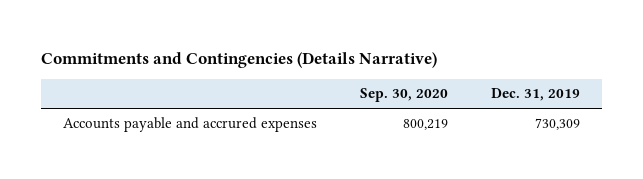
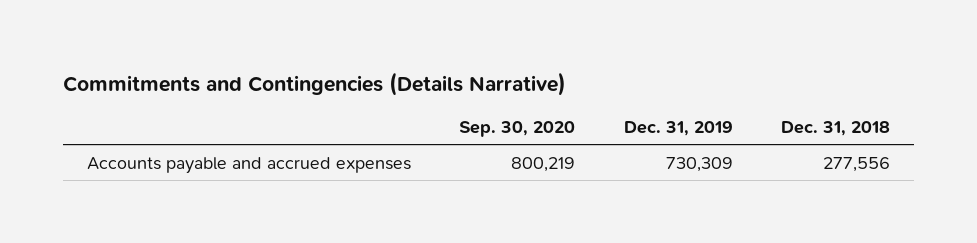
none -> [780,120,890,136] Dec. 31, 2018
[62,117,317,133] Accounts payable and accrured expenses -> [87,156,412,174] Accounts payable and accrued expenses

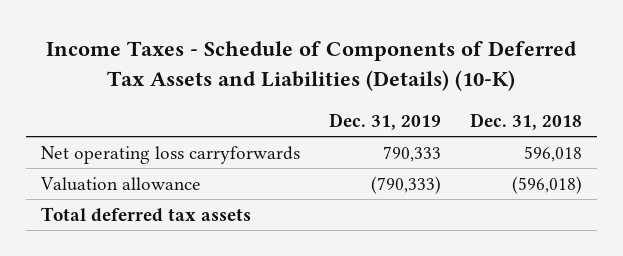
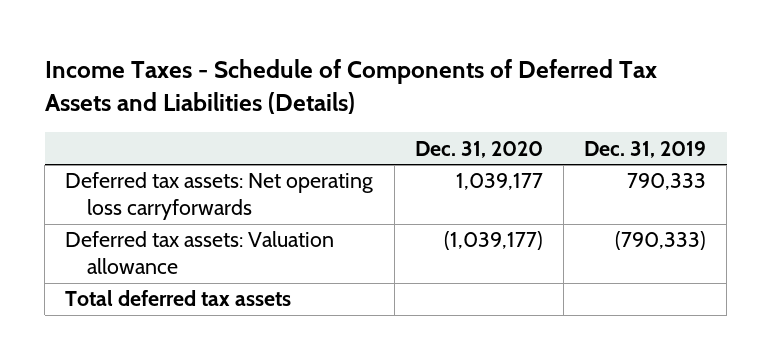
[46,40,578,91] Income Taxes - Schedule of Components of Deferred Tax Assets and Liabilities (Details) (10-K) -> [44,58,657,115] Income Taxes - Schedule of Components of Deferred Tax Assets and Liabilities (Details)
[470,112,583,130] Dec. 31, 2018 -> none
none -> [414,140,543,158] Dec. 31, 2020
[40,145,300,164] Net operating loss carryforwards -> [65,172,374,221] Deferred tax assets: Net operating loss carryforwards
[39,176,201,191] Valuation allowance -> [65,231,335,275] Deferred tax assets: Valuation allowance

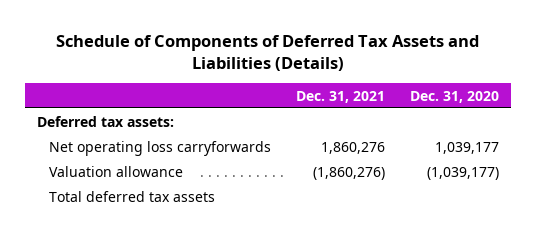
[44,58,657,115] Income Taxes - Schedule of Components of Deferred Tax Assets and Liabilities (Details) -> [55,34,479,71] Schedule of Components of Deferred Tax Assets and Liabilities (Details)
[584,140,707,158] Dec. 31, 2019 -> none
none -> [295,90,385,103] Dec. 31, 2021
none -> [37,115,175,127] Deferred tax assets:
[65,172,374,221] Deferred tax assets: Net operating loss carryforwards -> [49,140,272,156] Net operating loss carryforwards
[65,231,335,275] Deferred tax assets: Valuation allowance -> [49,165,184,177] Valuation allowance

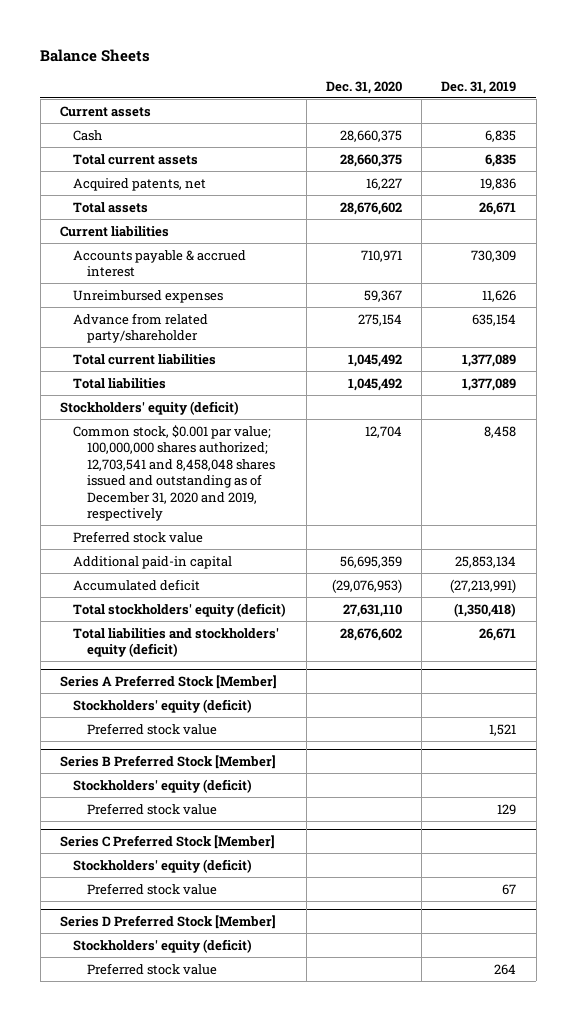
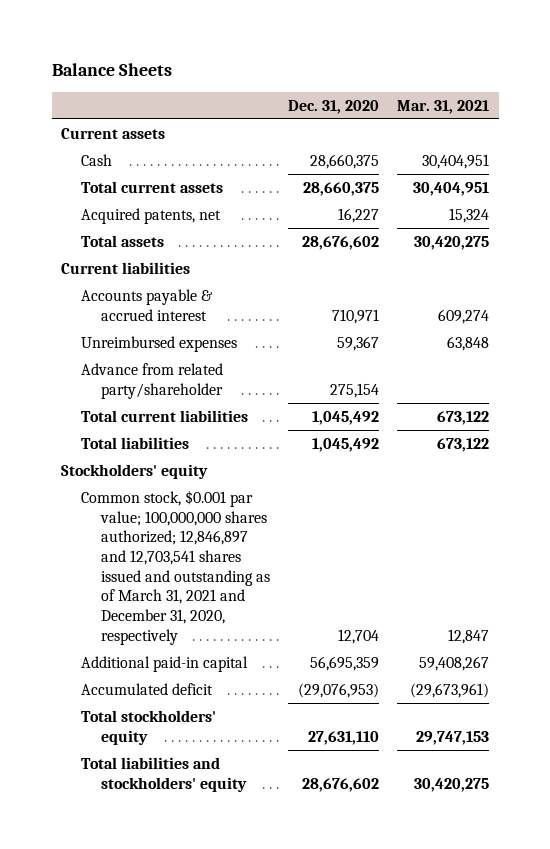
[441,80,517,94] Dec. 31, 2019 -> none
none -> [397,99,490,114] Mar. 31, 2021
[73,530,204,543] Preferred stock value -> none
[60,400,240,415] Stockholders' equity (deficit) -> [60,463,208,479] Stockholders' equity
[73,424,275,522] Common stock, $0.001 par value; 100,000,000 shares authorized; 12,703,541 and 8,458,048 shares issued and outstanding as of December 31, 2020 and 2019, respectively -> [80,489,270,645] Common stock, $0.001 par value; 100,000,000 shares authorized; 12,846,897 and 12,703,541 shares issued and outstanding as of March 31, 2021 and December 31, 2020, respectively
[60,674,278,689] Series A Preferred Stock [Member] -> none
[73,698,253,713] Stockholders' equity (deficit) -> none
[86,722,217,735] Preferred stock value -> none
[60,754,277,769] Series B Preferred Stock [Member] -> none
[73,778,253,793] Stockholders' equity (deficit) -> none
[86,802,217,815] Preferred stock value -> none
[60,834,276,849] Series C Preferred Stock [Member] -> none
[73,858,253,873] Stockholders' equity (deficit) -> none
[86,882,217,895] Preferred stock value -> none
[60,914,277,929] Series D Preferred Stock [Member] -> none
[73,938,253,953] Stockholders' equity (deficit) -> none
[86,962,217,975] Preferred stock value -> none
[73,602,287,617] Total stockholders' equity (deficit) -> [80,709,216,745] Total stockholders' equity
[73,627,280,658] Total liabilities and stockholders' equity (deficit) -> [80,756,247,792] Total liabilities and stockholders' equity

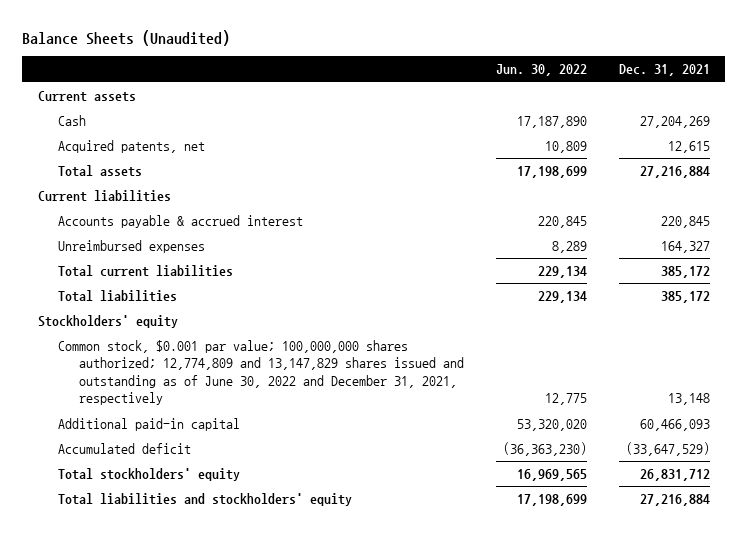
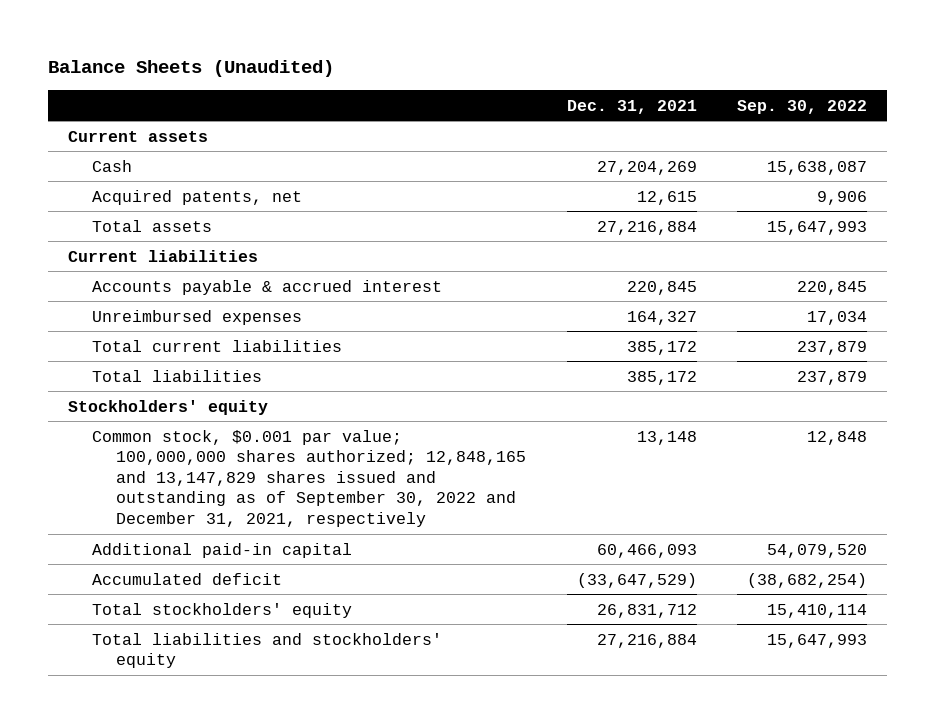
[495,64,587,77] Jun. 30, 2022 -> none
none -> [737,99,868,114] Sep. 30, 2022
[58,339,465,406] Common stock, $0.001 par value; 100,000,000 shares authorized; 12,774,809 and 13,147,829 shares issued and outstanding as of June 30, 2022 and December 31, 2021, respectively -> [92,429,527,528] Common stock, $0.001 par value; 100,000,000 shares authorized; 12,848,165 and 13,147,829 shares issued and outstanding as of September 30, 2022 and December 31, 2021, respectively

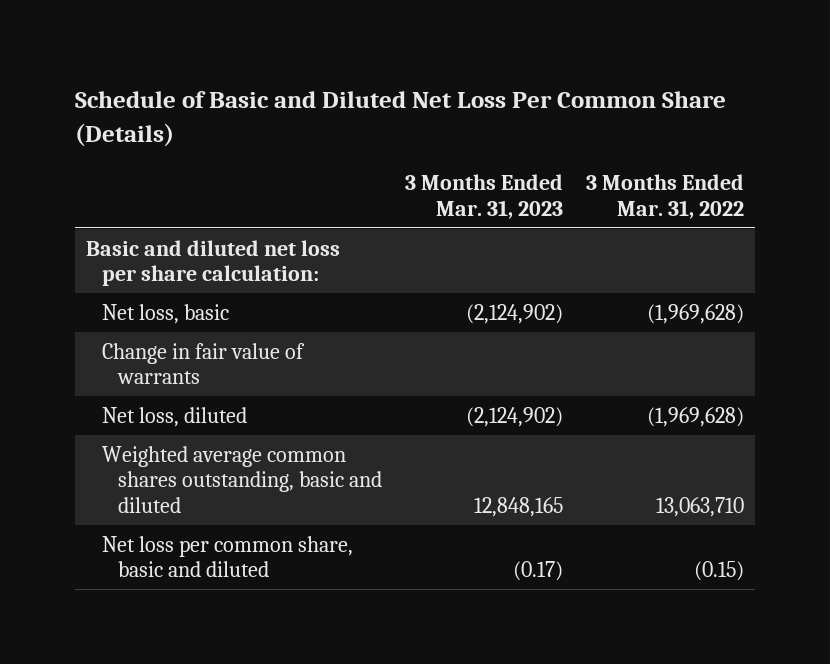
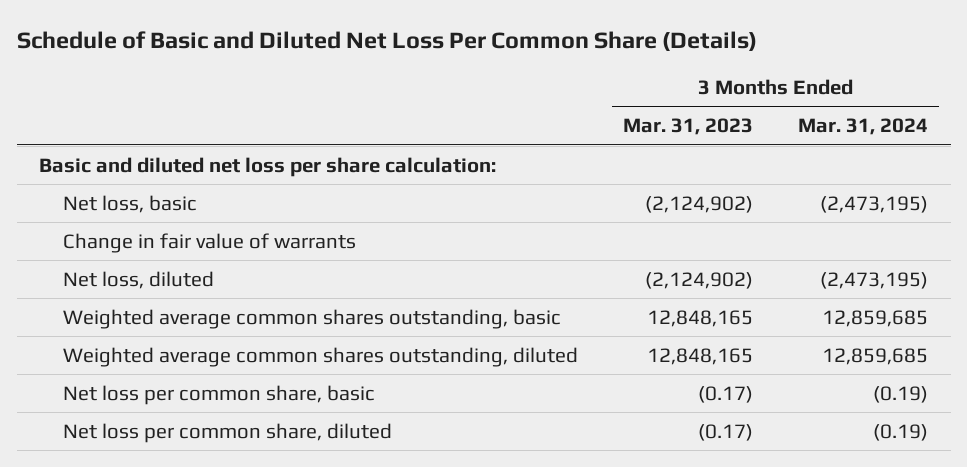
[585,174,744,219] 3 Months Ended Mar. 31, 2022 -> none
none -> [798,118,929,136] Mar. 31, 2024
[102,445,383,513] Weighted average common shares outstanding, basic and diluted -> [63,308,562,329] Weighted average common shares outstanding, basic
none -> [63,346,579,367] Weighted average common shares outstanding, diluted
[102,535,354,578] Net loss per common share, basic and diluted -> [63,384,376,405] Net loss per common share, basic
none -> [63,422,393,443] Net loss per common share, diluted

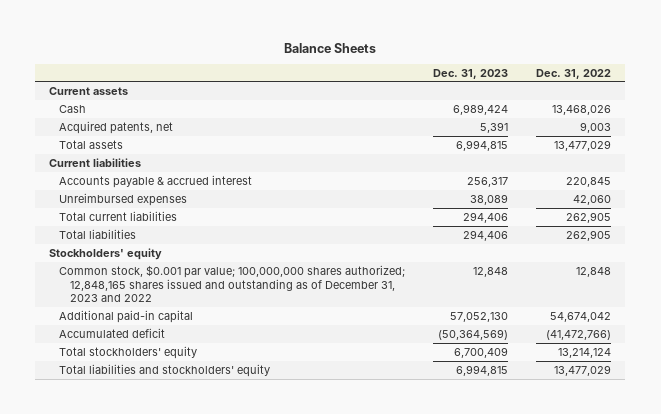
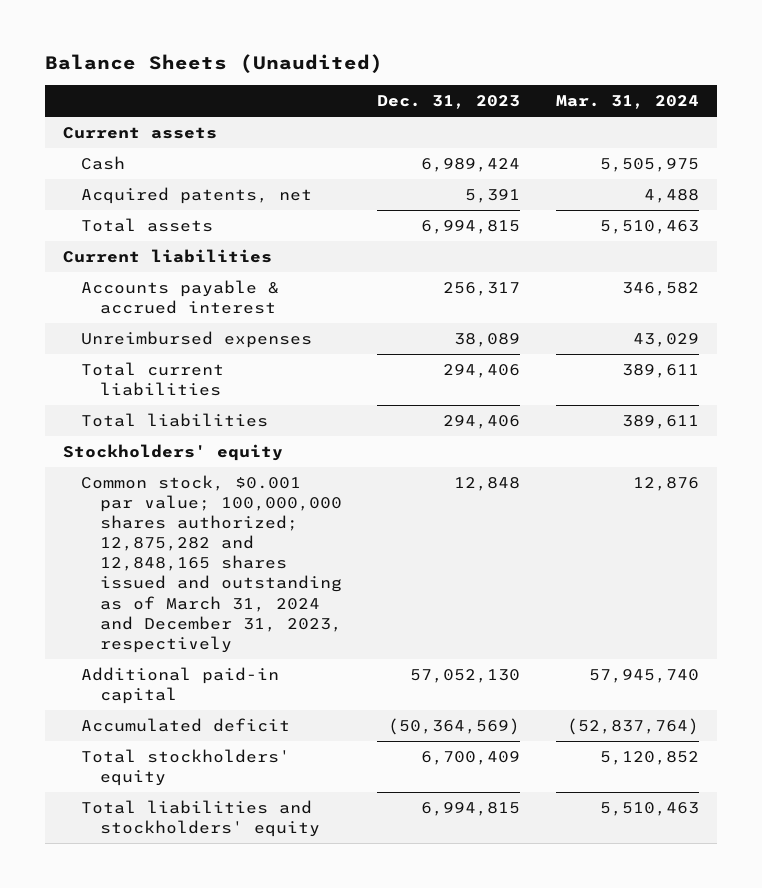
[284,42,377,53] Balance Sheets -> [45,54,384,74] Balance Sheets (Unaudited)
[536,68,612,79] Dec. 31, 2022 -> none
none -> [556,94,700,109] Mar. 31, 2024
[59,264,406,303] Common stock, $0.001 par value; 100,000,000 shares authorized; 12,848,165 shares issued and outstanding as of December 31, 2023 and 2022 -> [81,475,342,653] Common stock, $0.001 par value; 100,000,000 shares authorized; 12,875,282 and 12,848,165 shares issued and outstanding as of March 31, 2024 and December 31, 2023, respectively

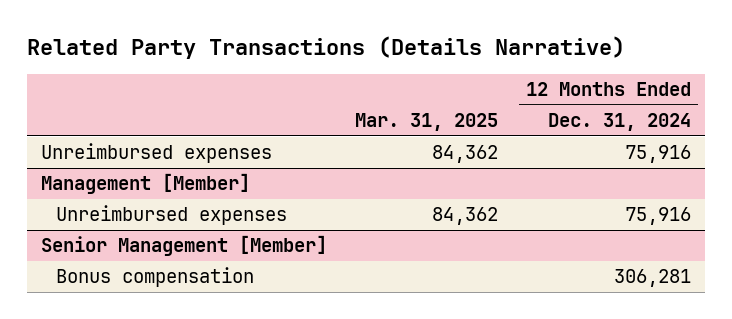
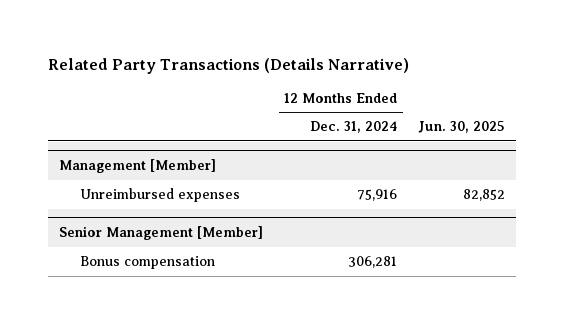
[354,112,498,131] Mar. 31, 2025 -> none
none -> [418,121,506,134] Jun. 30, 2025
[40,143,272,164] Unreimbursed expenses -> none

